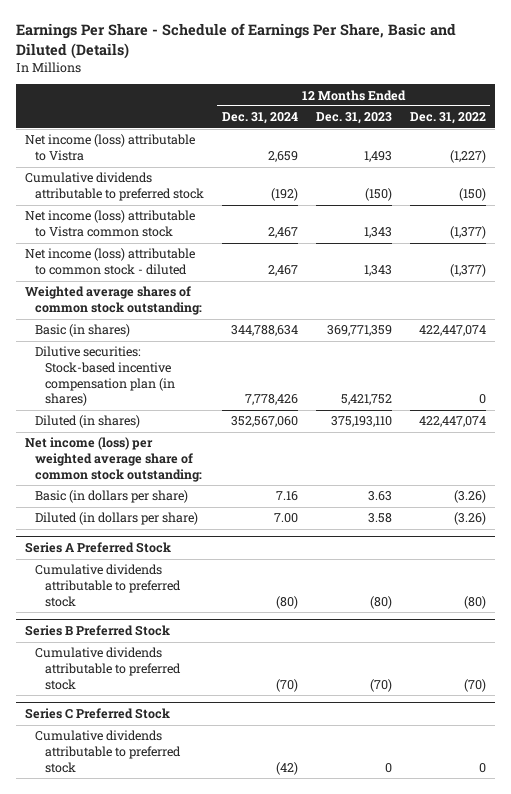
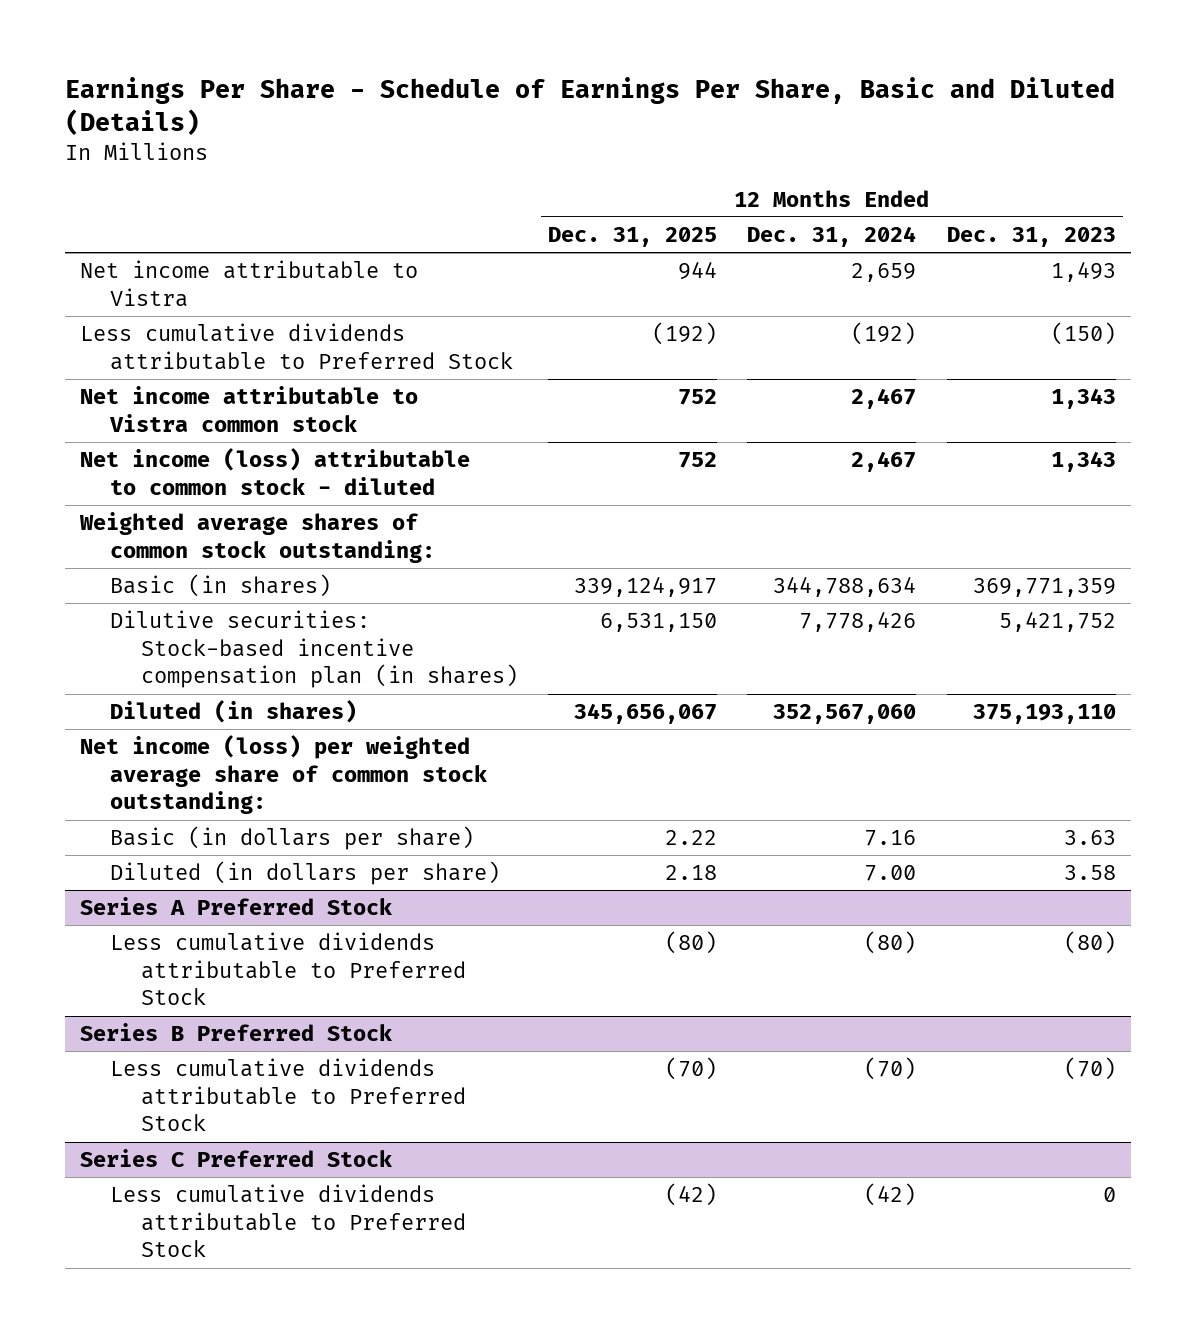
[409,112,486,125] Dec. 31, 2022 -> none
none -> [548,227,718,248] Dec. 31, 2025
[24,134,195,162] Net income (loss) attributable to Vistra -> [79,260,418,307] Net income attributable to Vistra
[24,172,204,202] Cumulative dividends attributable to preferred stock -> [79,323,514,370] Less cumulative dividends attributable to Preferred Stock
[24,210,195,238] Net income (loss) attributable to Vistra common stock -> [79,386,418,432] Net income attributable to Vistra common stock
[34,564,181,607] Cumulative dividends attributable to preferred stock -> [110,932,466,1006] Less cumulative dividends attributable to Preferred Stock
[34,647,181,690] Cumulative dividends attributable to preferred stock -> [110,1058,466,1132] Less cumulative dividends attributable to Preferred Stock
[34,730,181,773] Cumulative dividends attributable to preferred stock -> [110,1184,466,1258] Less cumulative dividends attributable to Preferred Stock

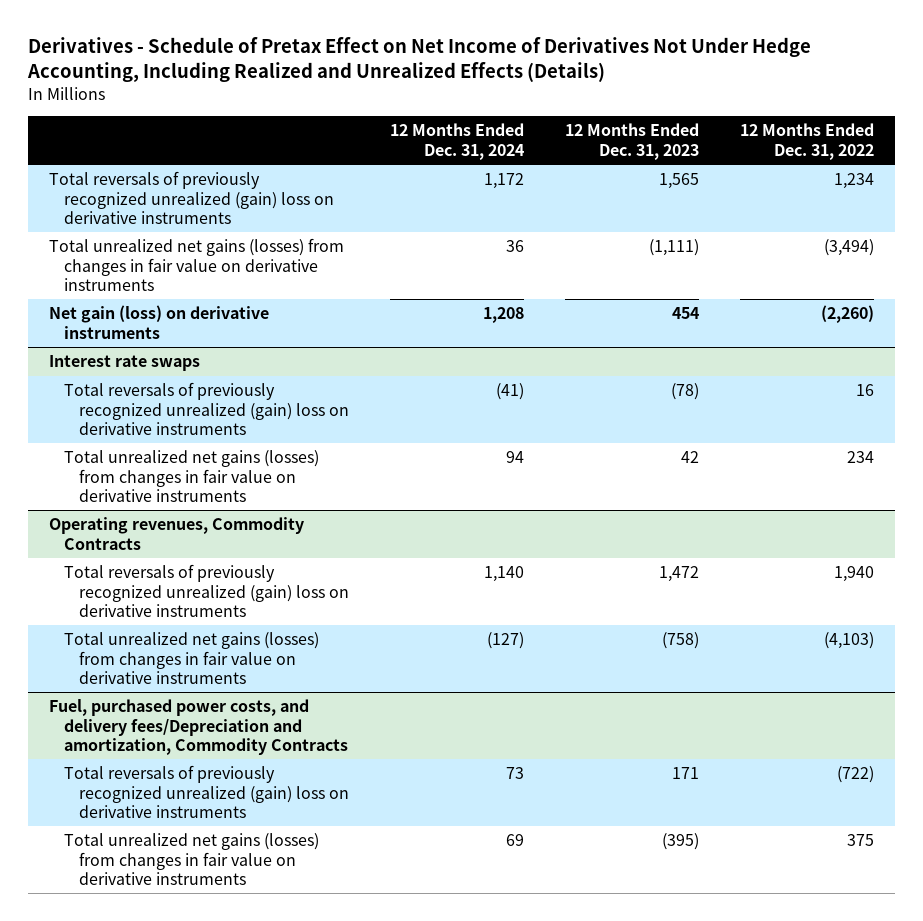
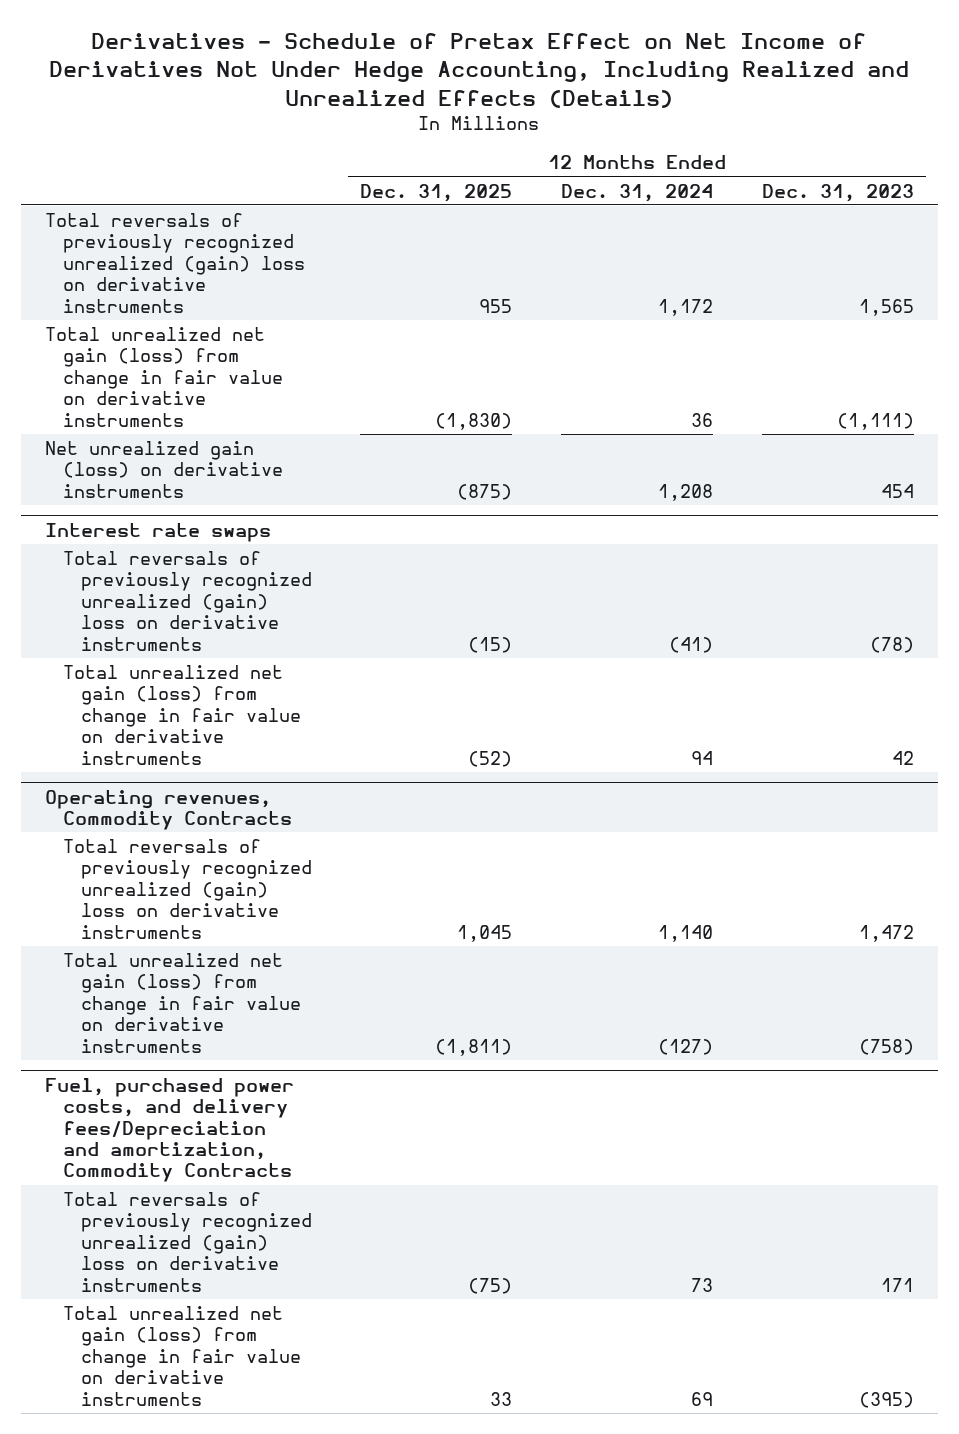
[739,123,874,160] 12 Months Ended Dec. 31, 2022 -> none
none -> [360,183,513,202] Dec. 31, 2025
[48,238,344,291] Total unrealized net gains (losses) from changes in fair value on derivative instruments -> [45,327,284,427] Total unrealized net gain (loss) from change in fair value on derivative instruments
[48,305,269,339] Net gain (loss) on derivative instruments -> [45,441,284,498] Net unrealized gain (loss) on derivative instruments
[63,450,319,502] Total unrealized net gains (losses) from changes in fair value on derivative instruments -> [63,665,301,765] Total unrealized net gain (loss) from change in fair value on derivative instruments
[63,632,319,684] Total unrealized net gains (losses) from changes in fair value on derivative instruments -> [63,953,301,1053] Total unrealized net gain (loss) from change in fair value on derivative instruments
[63,833,319,885] Total unrealized net gains (losses) from changes in fair value on derivative instruments -> [63,1306,301,1406] Total unrealized net gain (loss) from change in fair value on derivative instruments

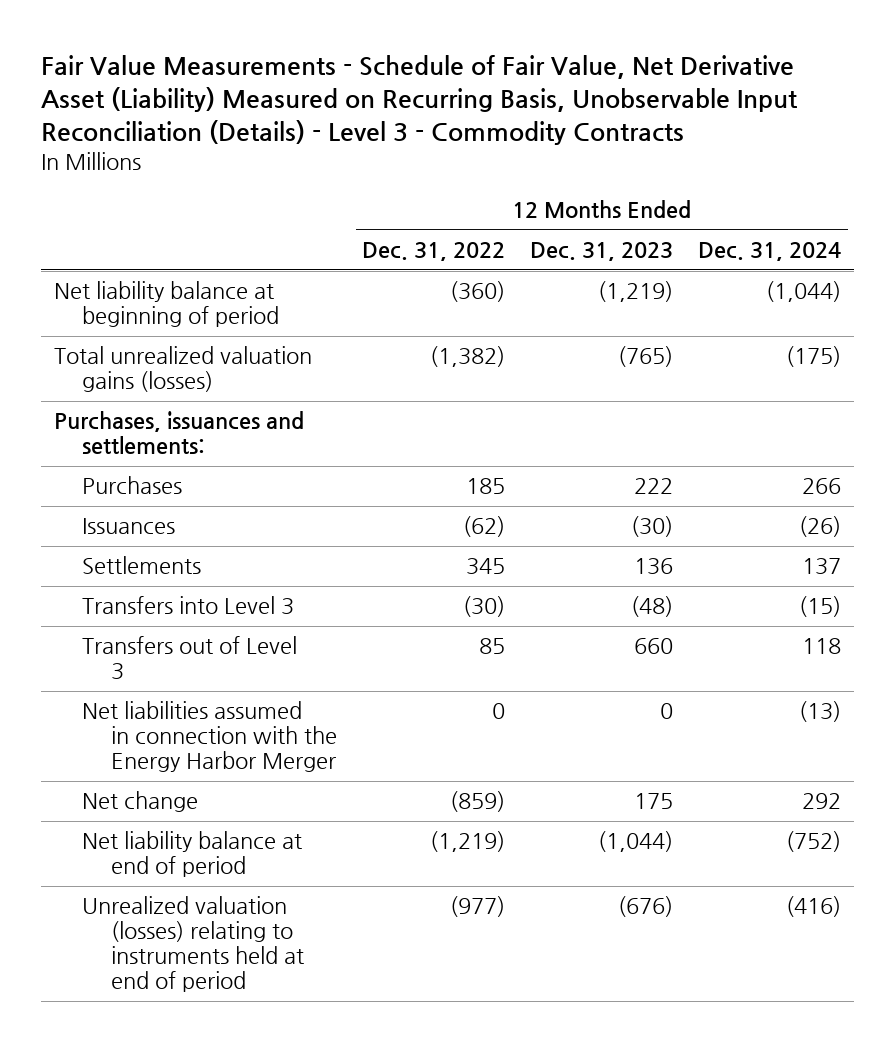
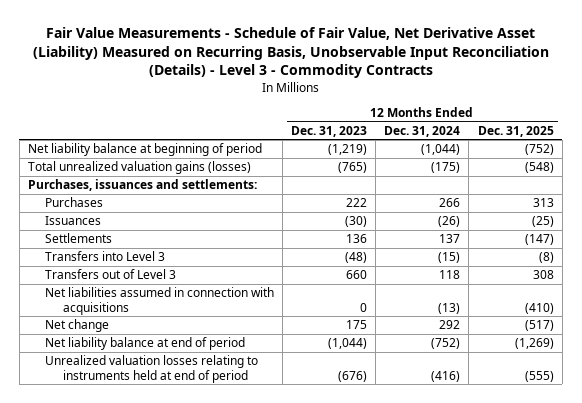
[362,242,506,262] Dec. 31, 2022 -> none
none -> [477,125,554,137] Dec. 31, 2025
[82,701,338,773] Net liabilities assumed in connection with the Energy Harbor Merger -> [45,287,275,315] Net liabilities assumed in connection with acquisitions
[82,896,305,993] Unrealized valuation (losses) relating to instruments held at end of period -> [45,355,259,383] Unrealized valuation losses relating to instruments held at end of period

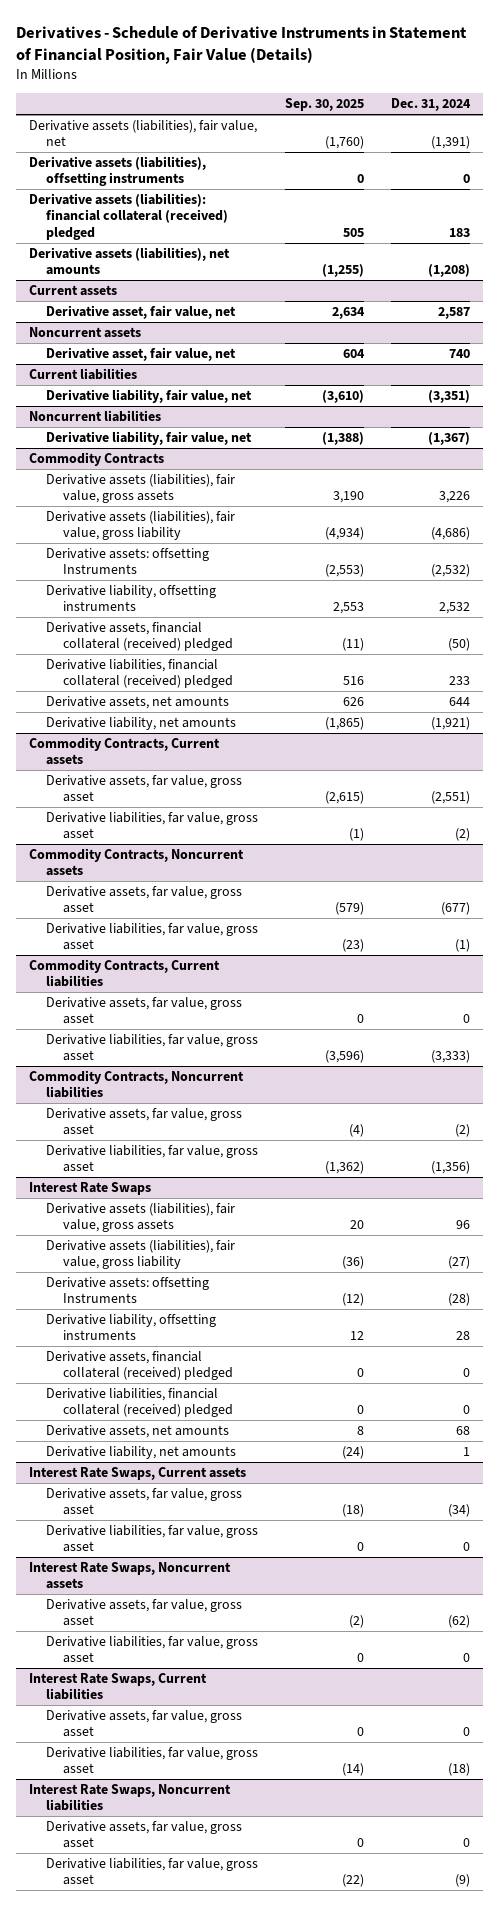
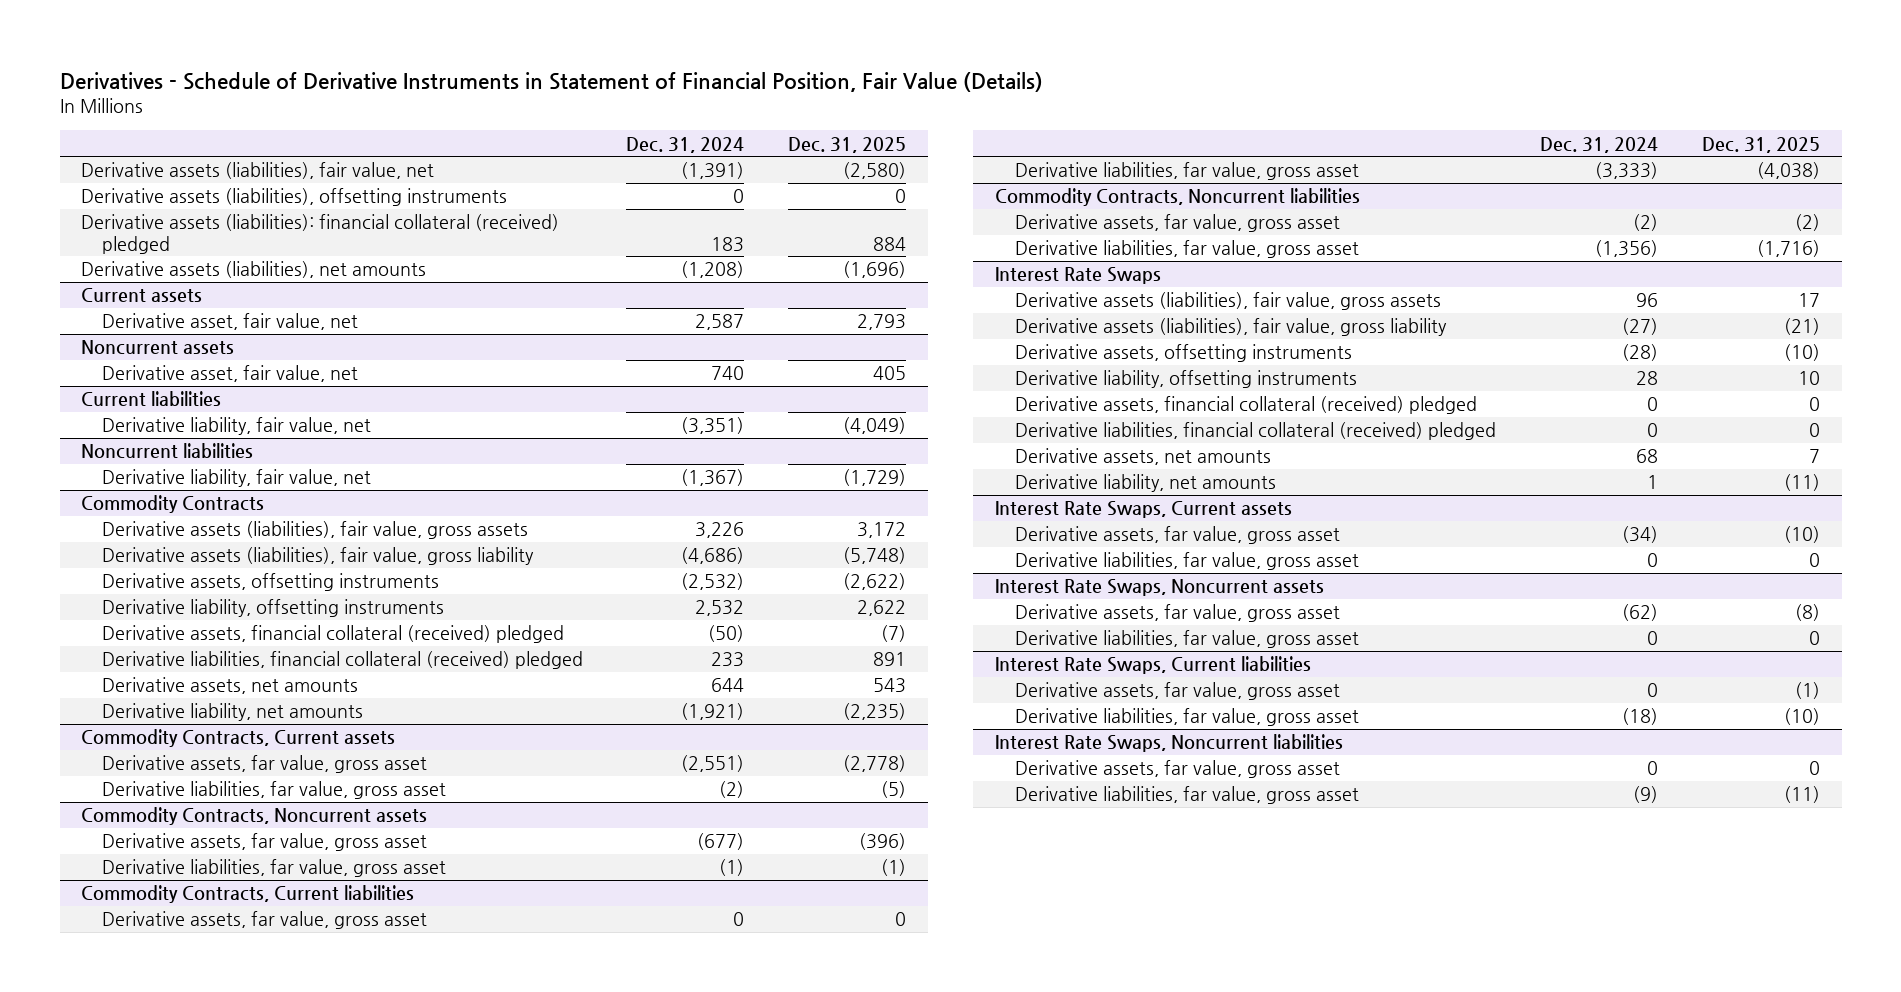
[285,98,365,112] Sep. 30, 2025 -> none
none -> [788,136,907,153] Dec. 31, 2025
[46,548,210,575] Derivative assets: offsetting Instruments -> [101,573,439,592] Derivative assets, offsetting instruments
[46,1277,210,1304] Derivative assets: offsetting Instruments -> [1015,344,1353,363] Derivative assets, offsetting instruments

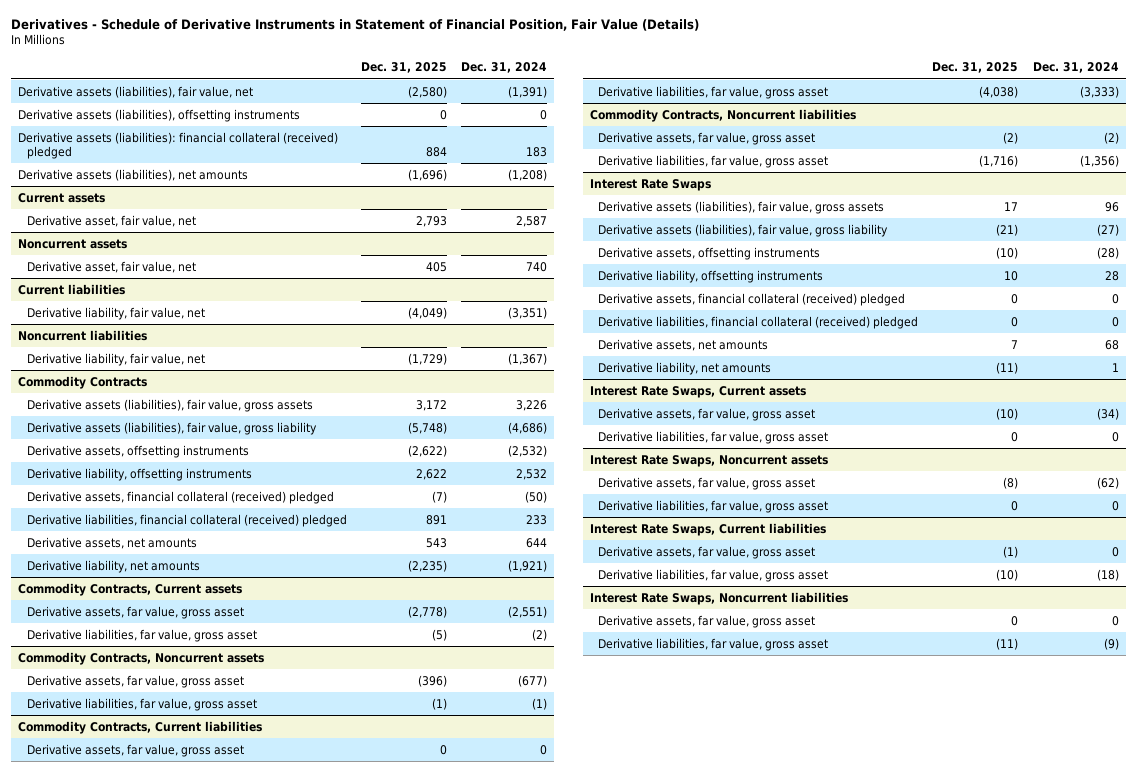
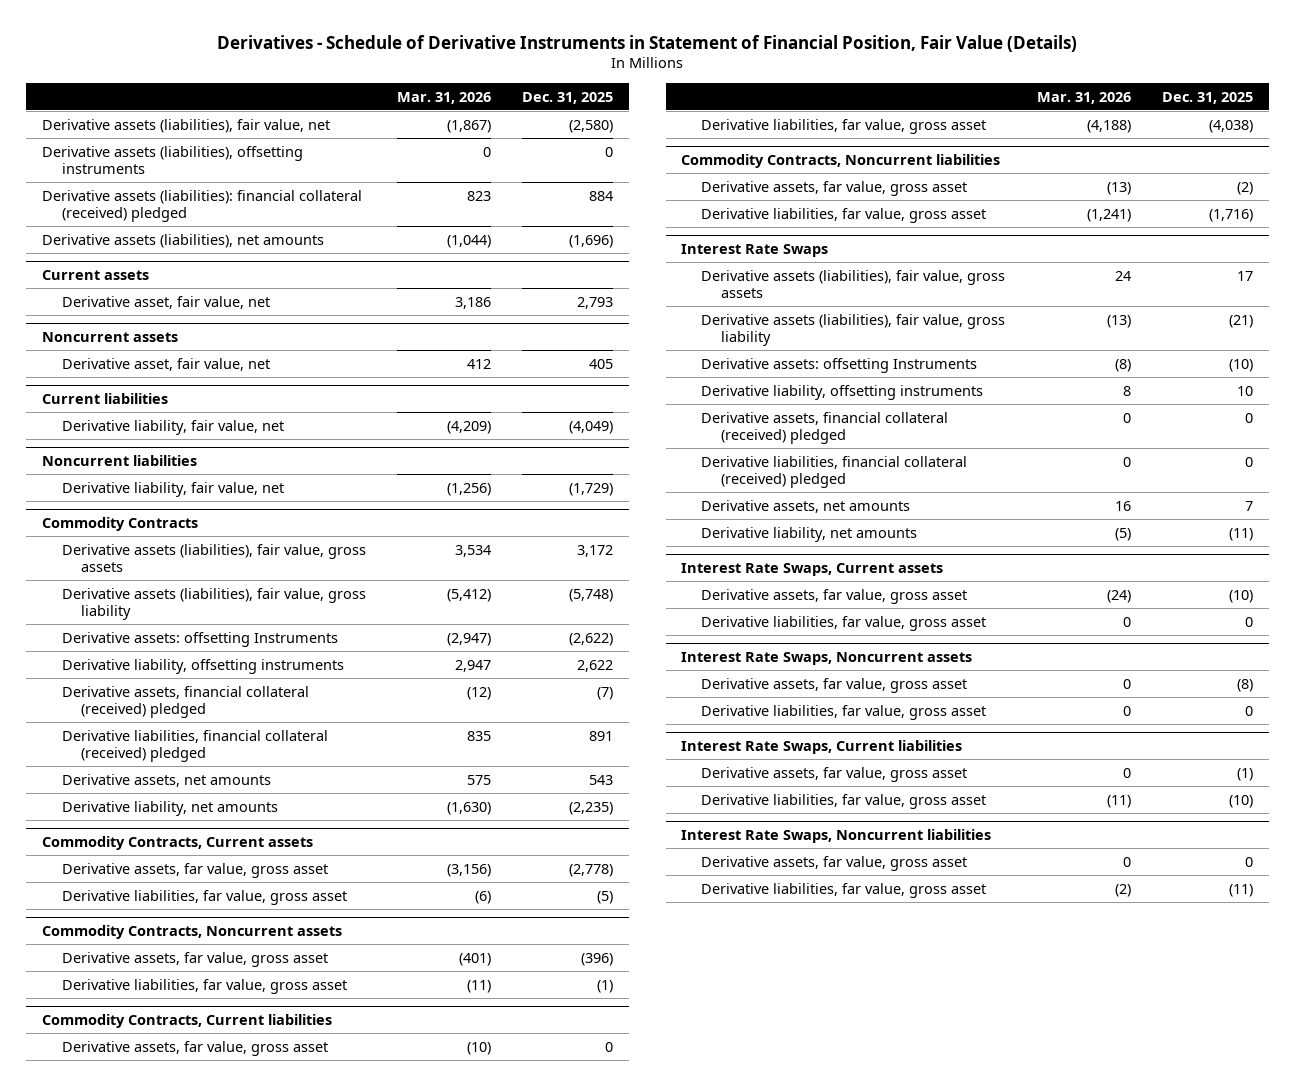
[461,62,548,74] Dec. 31, 2024 -> none
none -> [396,91,491,104] Mar. 31, 2026
[26,444,249,458] Derivative assets, offsetting instruments -> [61,631,338,647] Derivative assets: offsetting Instruments
[598,246,821,260] Derivative assets, offsetting instruments -> [701,357,978,373] Derivative assets: offsetting Instruments

